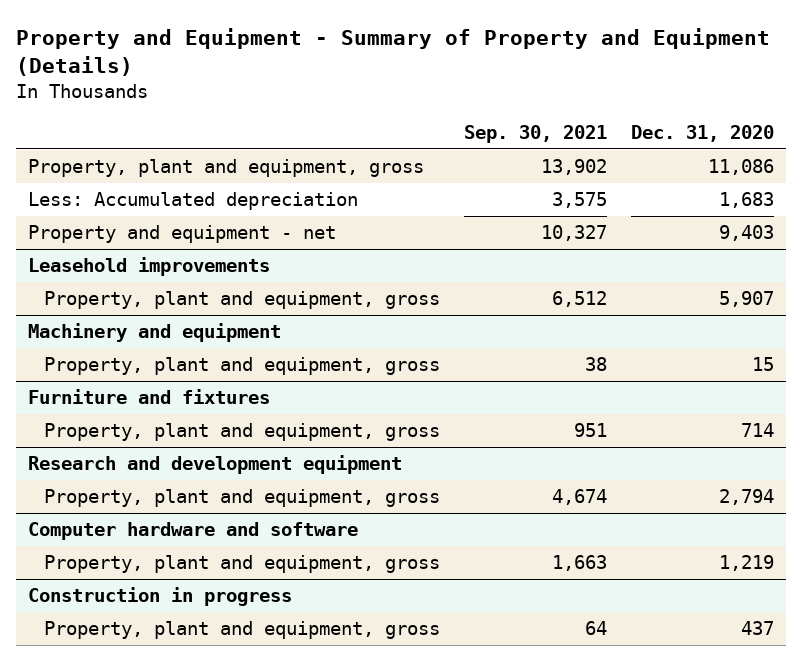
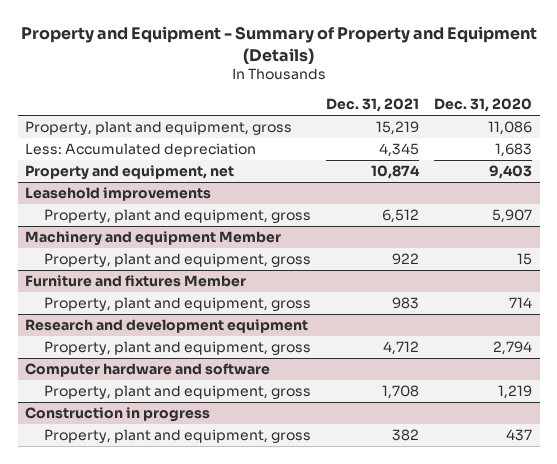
[463,125,607,144] Sep. 30, 2021 -> none
none -> [325,98,419,113] Dec. 31, 2021
[28,225,337,244] Property and equipment - net -> [25,165,235,181] Property and equipment, net
[28,323,282,343] Machinery and equipment -> [25,231,282,247] Machinery and equipment Member
[28,389,271,405] Furniture and fixtures -> [25,275,247,288] Furniture and fixtures Member

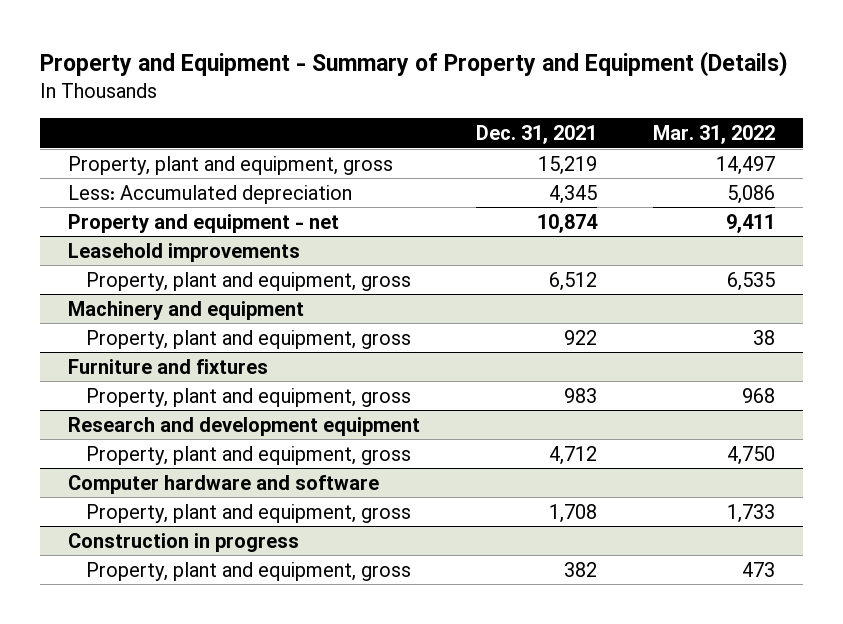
[433,98,532,113] Dec. 31, 2020 -> none
none -> [653,125,776,145] Mar. 31, 2022
[25,165,235,181] Property and equipment, net -> [68,213,340,233] Property and equipment - net
[25,231,282,247] Machinery and equipment Member -> [68,300,305,320] Machinery and equipment
[25,275,247,288] Furniture and fixtures Member -> [68,358,269,374] Furniture and fixtures

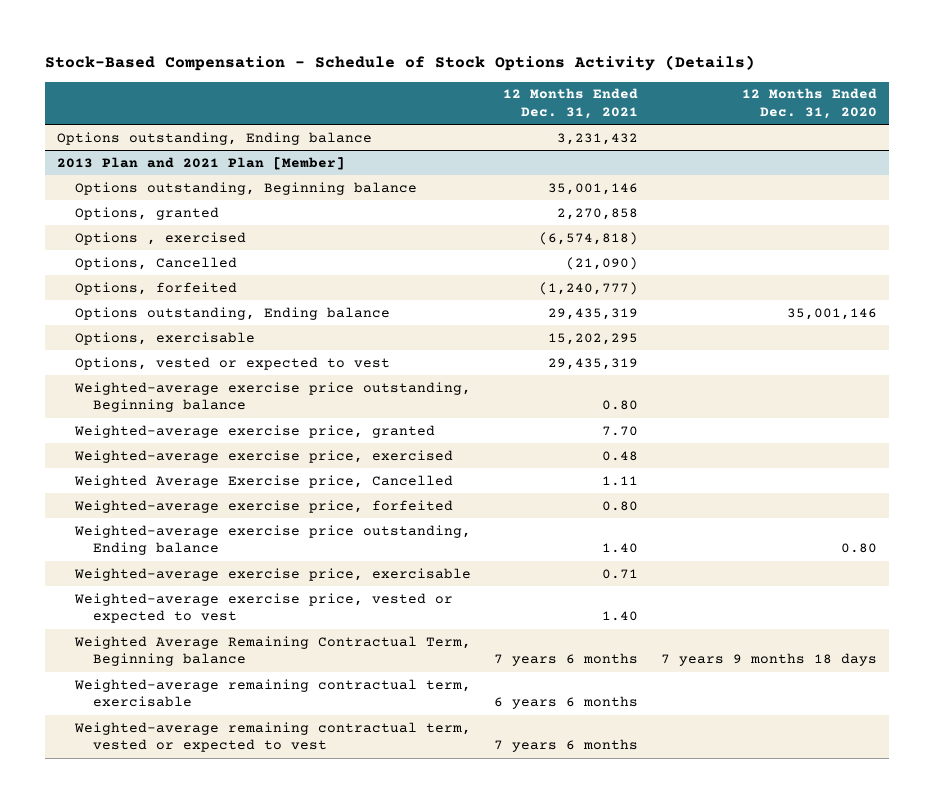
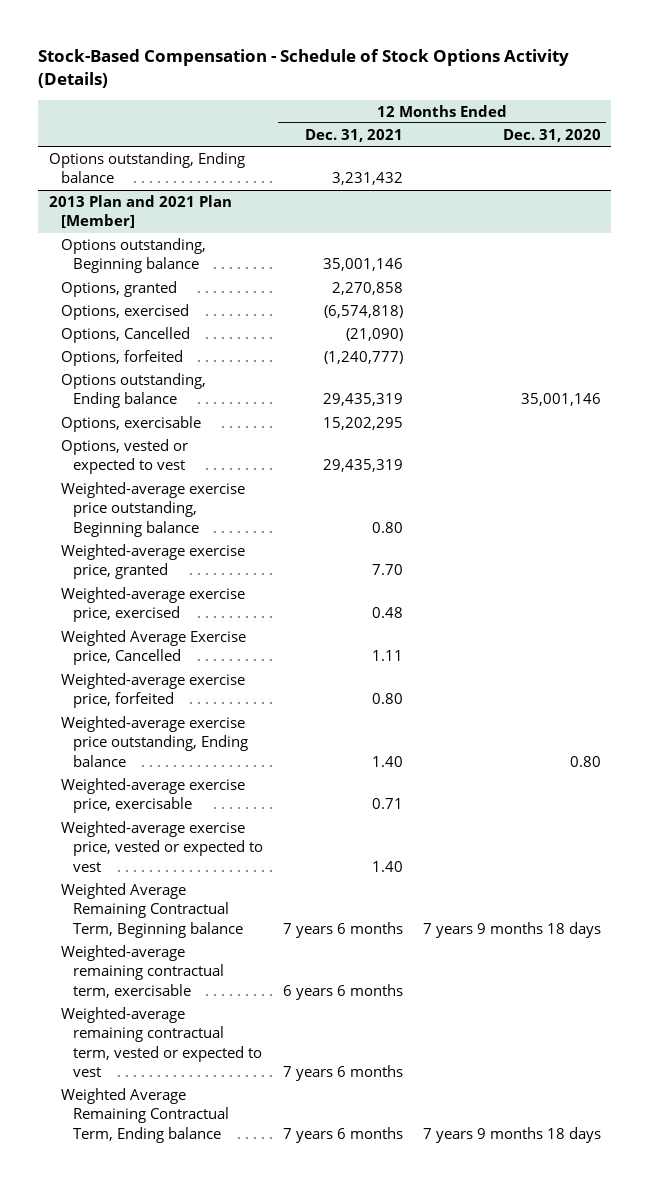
[74,231,246,245] Options , exercised -> [60,303,189,320] Options, exercised
none -> [60,1087,230,1143] Weighted Average Remaining Contractual Term, Ending balance

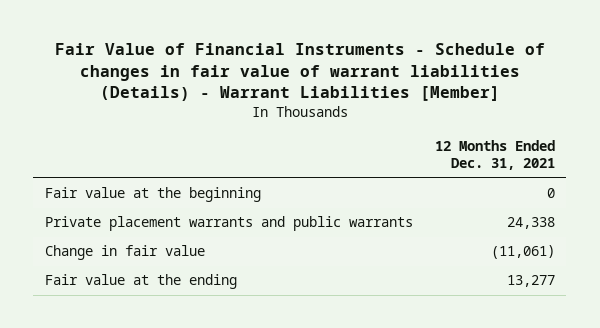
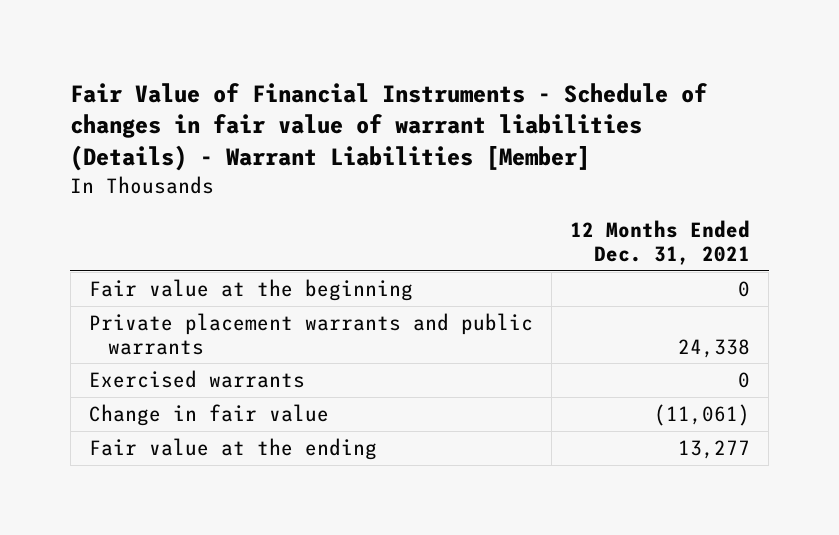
none -> [88,369,305,388] Exercised warrants

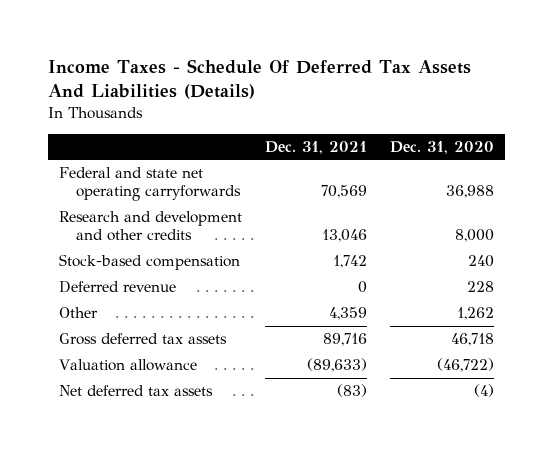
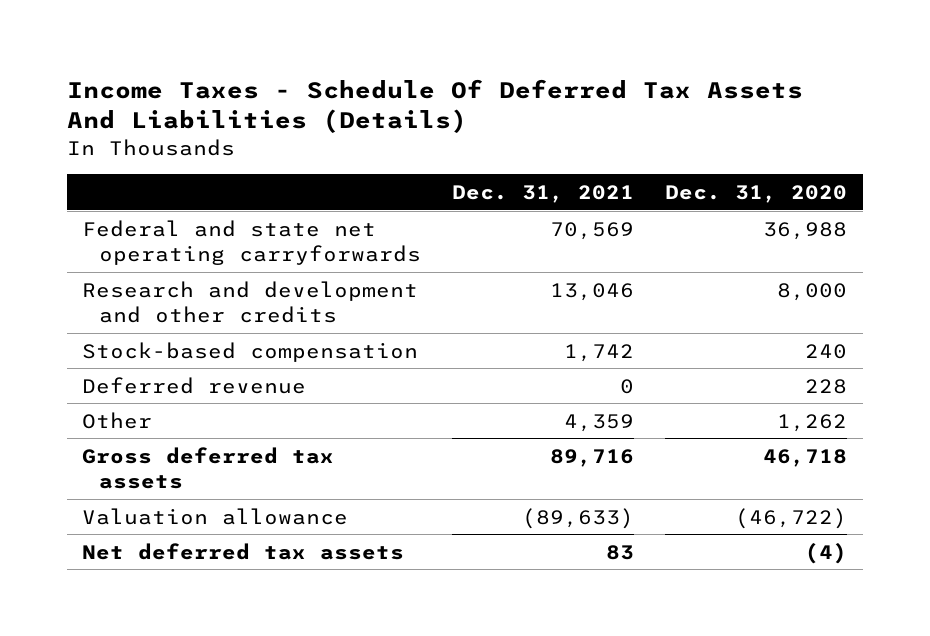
[336,384,367,398] (83) -> [606,544,635,560] 83

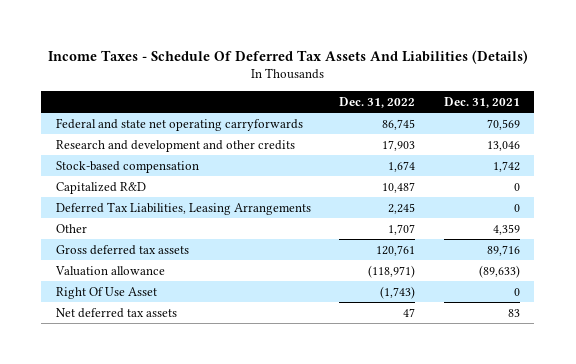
[665,184,848,203] Dec. 31, 2020 -> none
none -> [339,96,416,108] Dec. 31, 2022
[82,376,307,394] Deferred revenue -> none
none -> [55,181,146,194] Capitalized R&D
none -> [55,201,311,215] Deferred Tax Liabilities, Leasing Arrangements
none -> [55,286,157,299] Right Of Use Asset

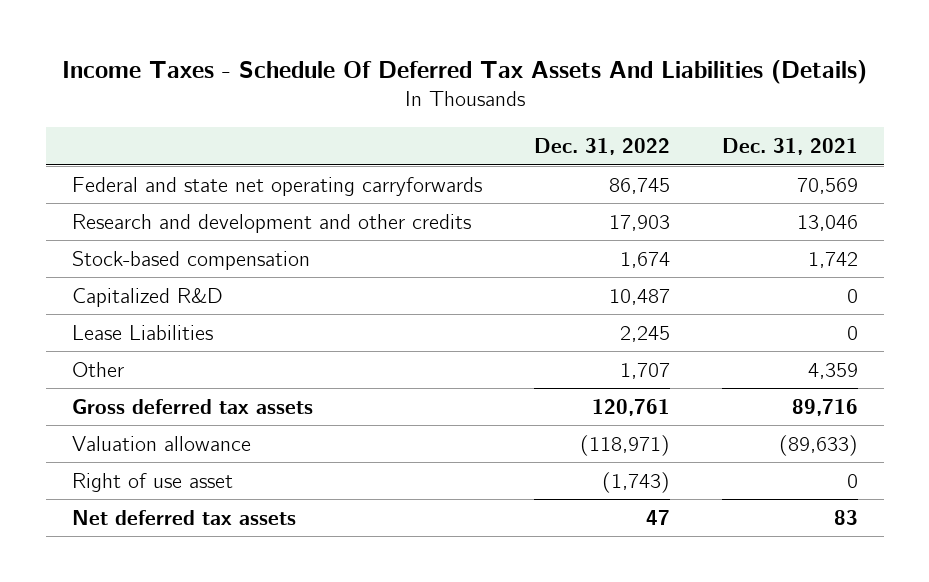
[55,201,311,215] Deferred Tax Liabilities, Leasing Arrangements -> [71,324,213,340] Lease Liabilities
[55,286,157,299] Right Of Use Asset -> [71,472,233,492] Right of use asset

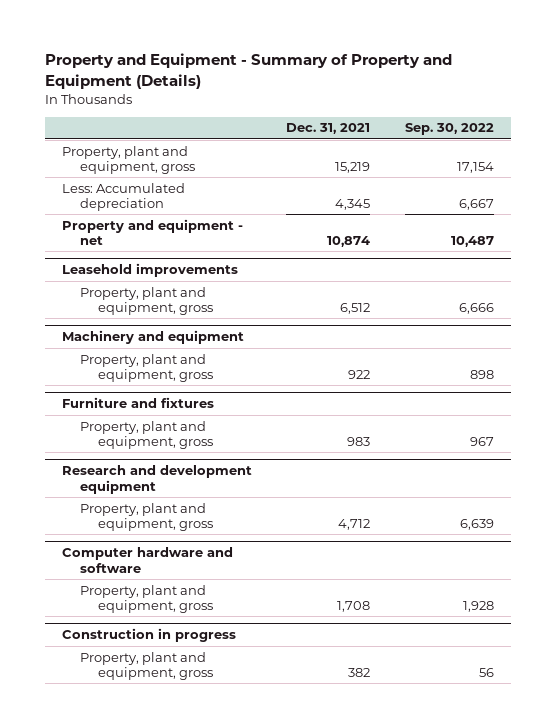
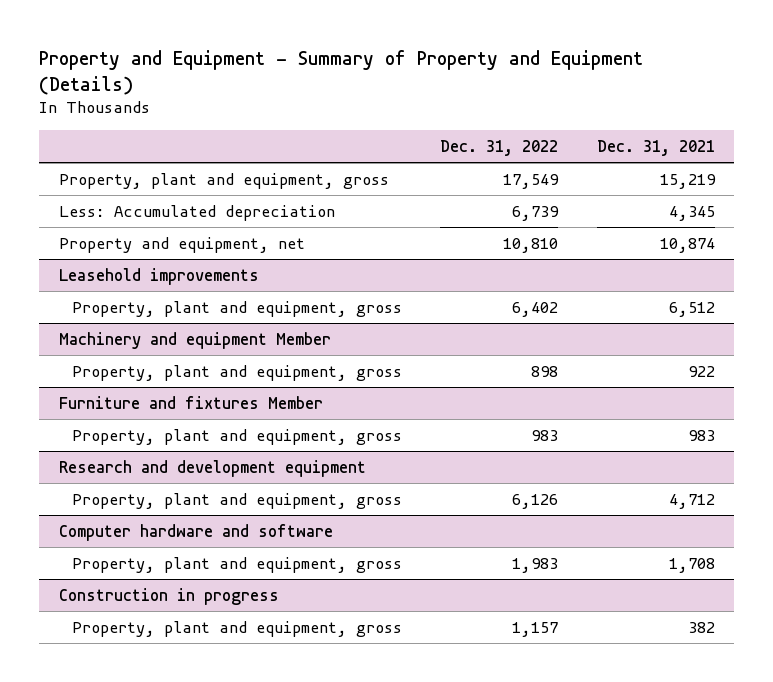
[404,123,494,136] Sep. 30, 2022 -> none
none -> [440,139,559,156] Dec. 31, 2022
[61,218,243,245] Property and equipment - net -> [58,236,305,253] Property and equipment, net
[61,330,244,345] Machinery and equipment -> [58,331,331,349] Machinery and equipment Member
[61,397,214,409] Furniture and fixtures -> [58,395,323,409] Furniture and fixtures Member

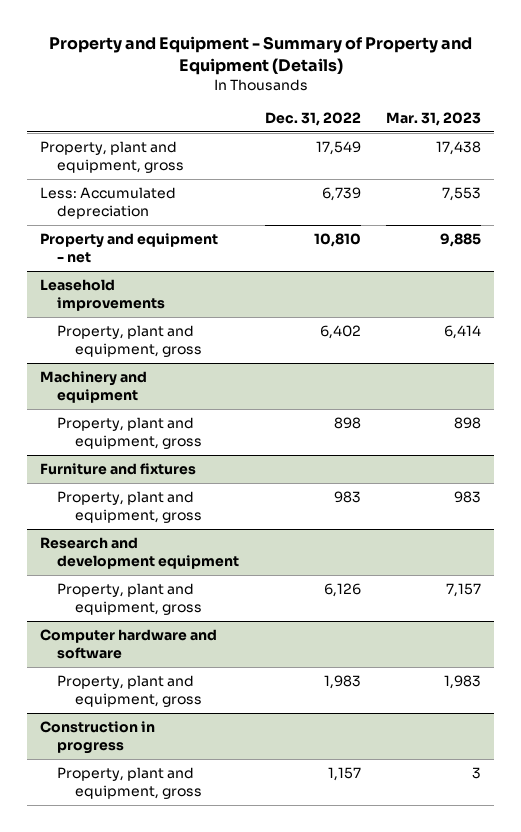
[596,139,715,156] Dec. 31, 2021 -> none
none -> [386,112,482,127] Mar. 31, 2023
[58,236,305,253] Property and equipment, net -> [39,233,218,264] Property and equipment - net
[58,331,331,349] Machinery and equipment Member -> [39,371,147,404] Machinery and equipment
[58,395,323,409] Furniture and fixtures Member -> [39,463,196,476] Furniture and fixtures

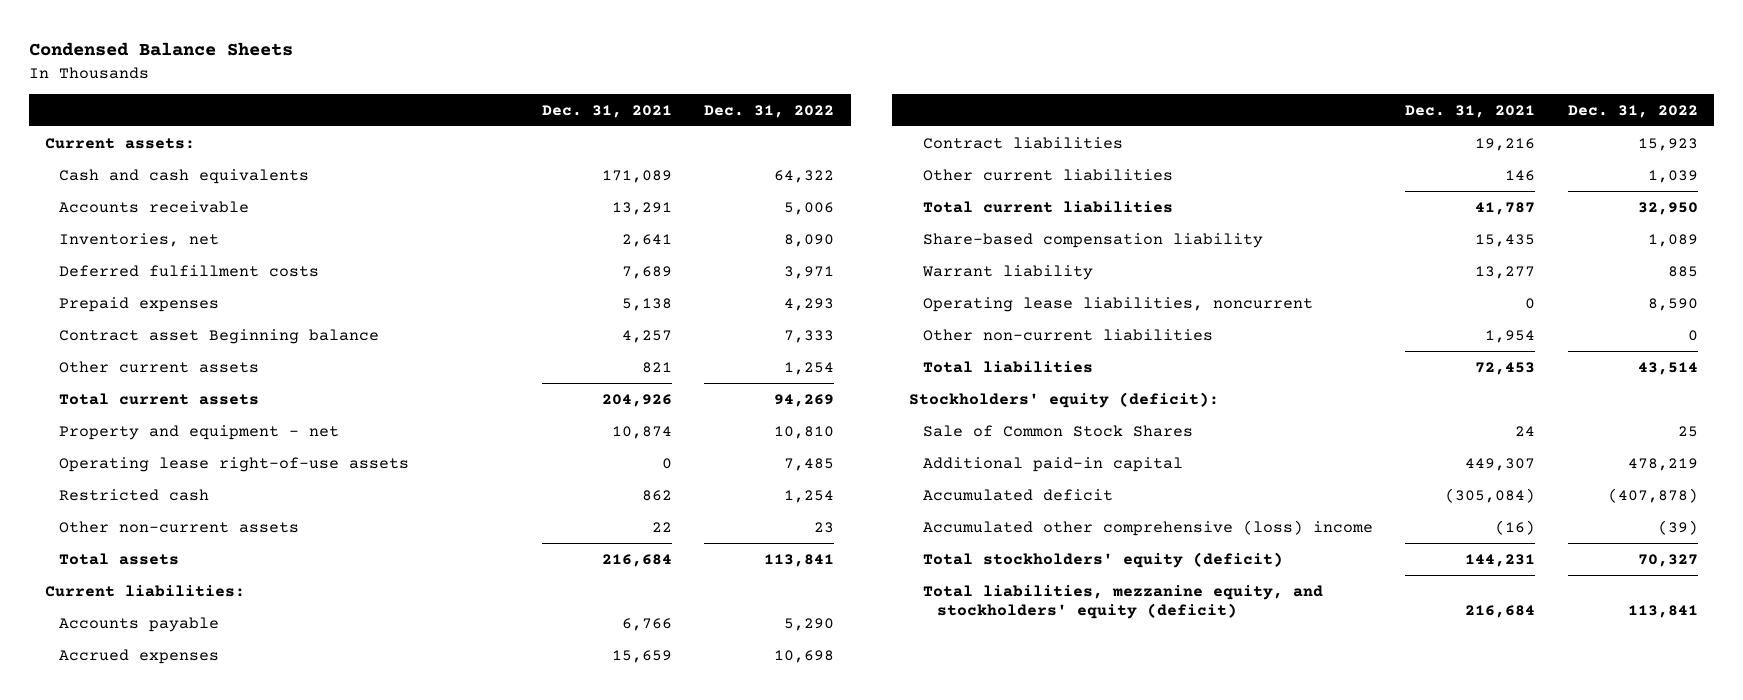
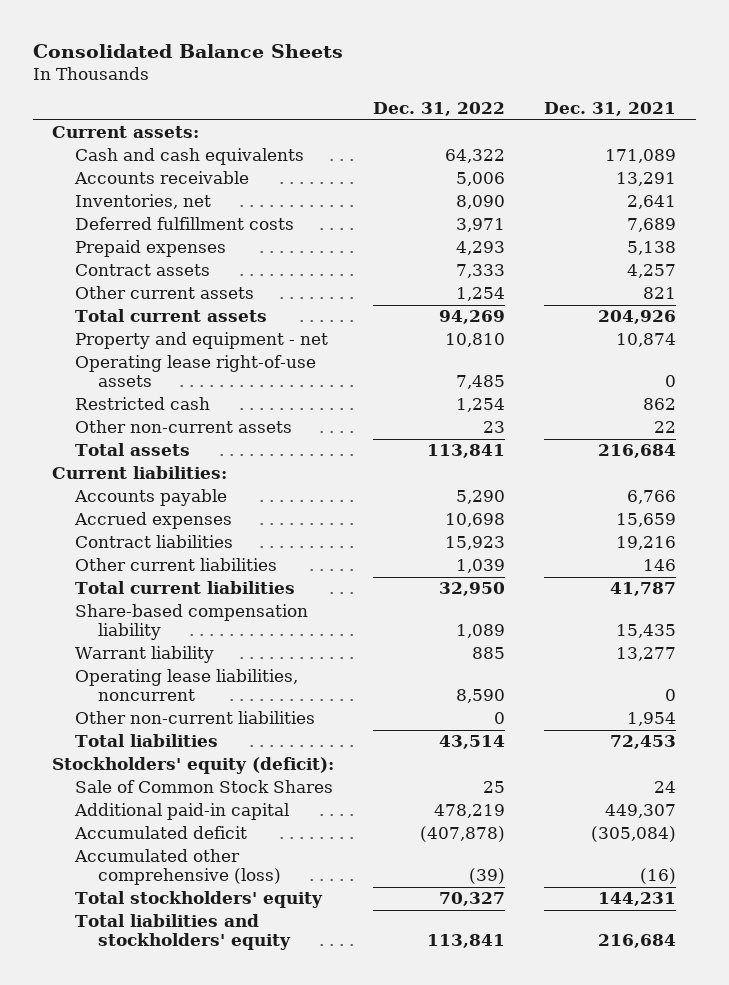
[29,42,294,57] Condensed Balance Sheets -> [32,44,343,59] Consolidated Balance Sheets
[59,328,380,344] Contract asset Beginning balance -> [74,264,210,277] Contract assets
[922,519,1373,536] Accumulated other comprehensive (loss) income -> [73,849,281,886] Accumulated other comprehensive (loss)
[922,551,1283,568] Total stockholders' equity (deficit) -> [74,891,323,909] Total stockholders' equity
[922,584,1323,619] Total liabilities, mezzanine equity, and stockholders' equity (deficit) -> [74,914,291,951] Total liabilities and stockholders' equity

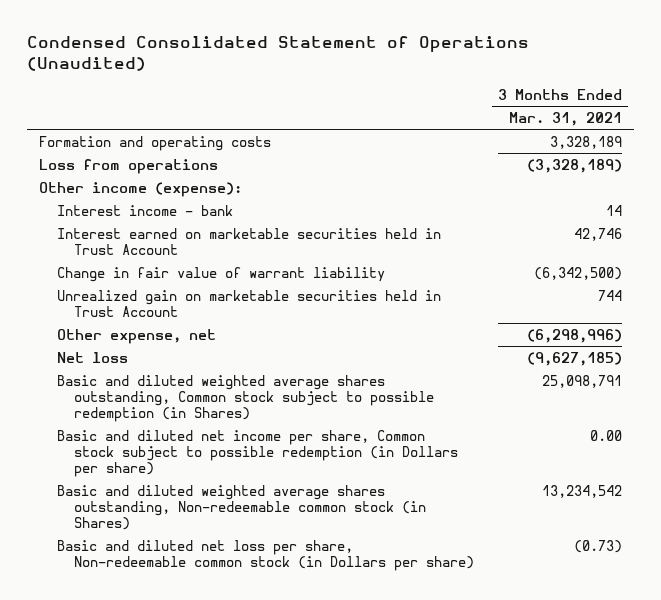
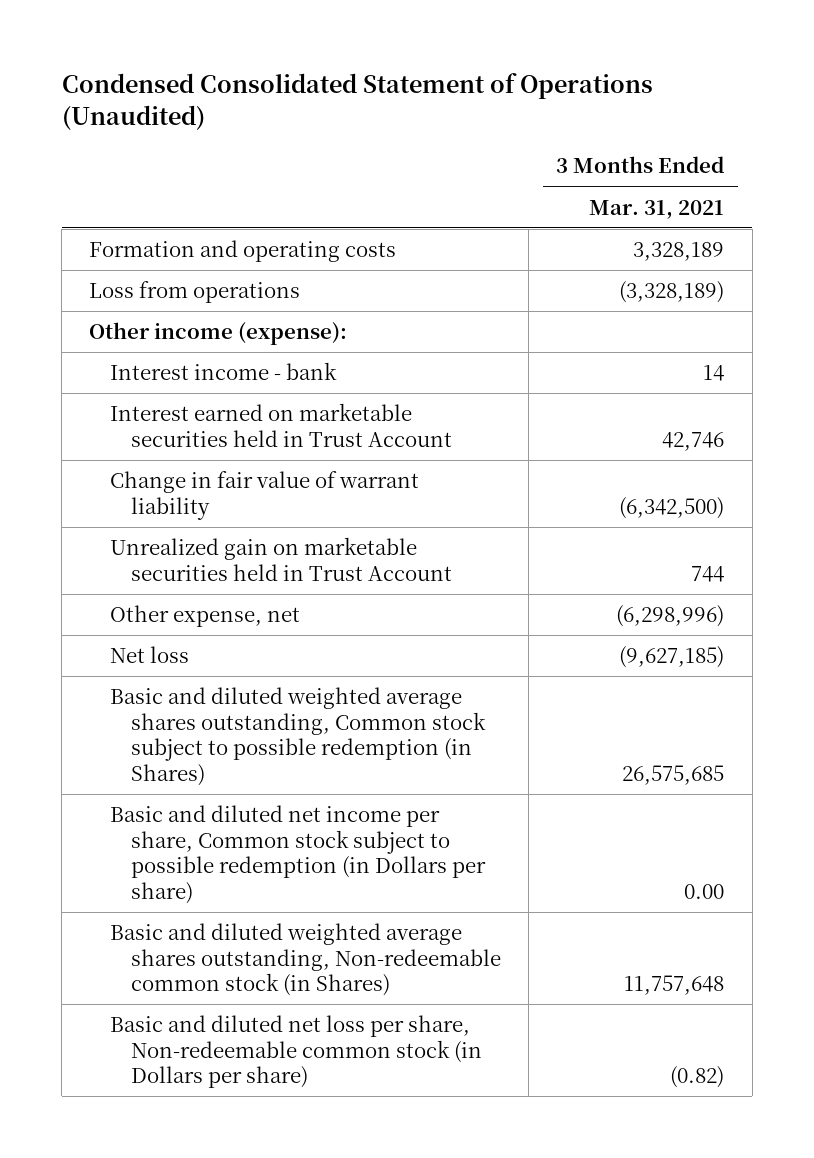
[541,374,622,388] 25,098,791 -> [622,764,725,785] 26,575,685
[541,484,622,498] 13,234,542 -> [624,975,725,996] 11,757,648
[573,539,622,553] (0.73) -> [670,1066,725,1089] (0.82)

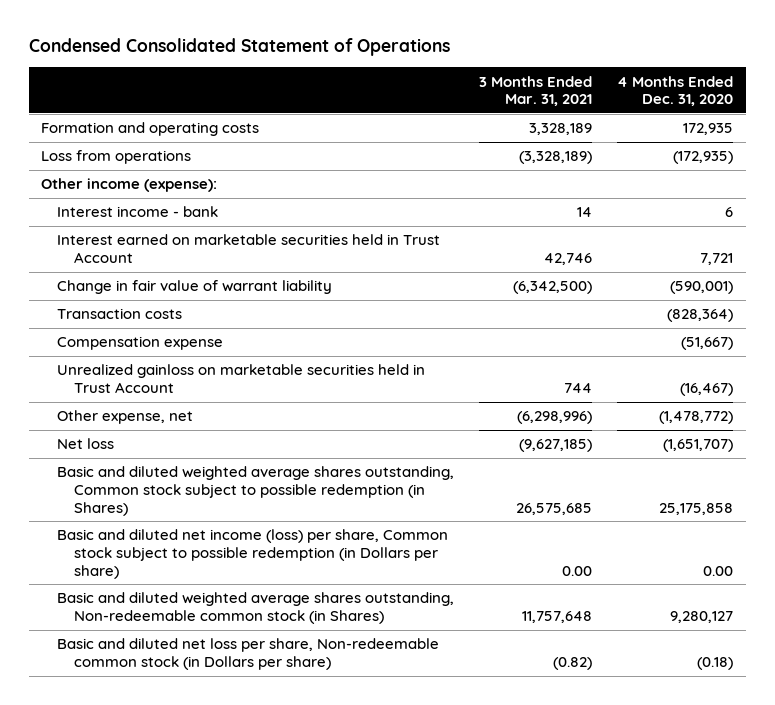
[61,73,653,130] Condensed Consolidated Statement of Operations (Unaudited) -> [28,38,450,57] Condensed Consolidated Statement of Operations
none -> [617,75,734,107] 4 Months Ended Dec. 31, 2020
none -> [57,308,183,320] Transaction costs
none -> [57,336,224,351] Compensation expense
[110,537,452,581] Unrealized gain on marketable securities held in Trust Account -> [57,364,426,394] Unrealized gainloss on marketable securities held in Trust Account
[110,805,486,904] Basic and diluted net income per share, Common stock subject to possible redemption (in Dollars per share) -> [57,529,449,579] Basic and diluted net income (loss) per share, Common stock subject to possible redemption (in Dollars per share)

